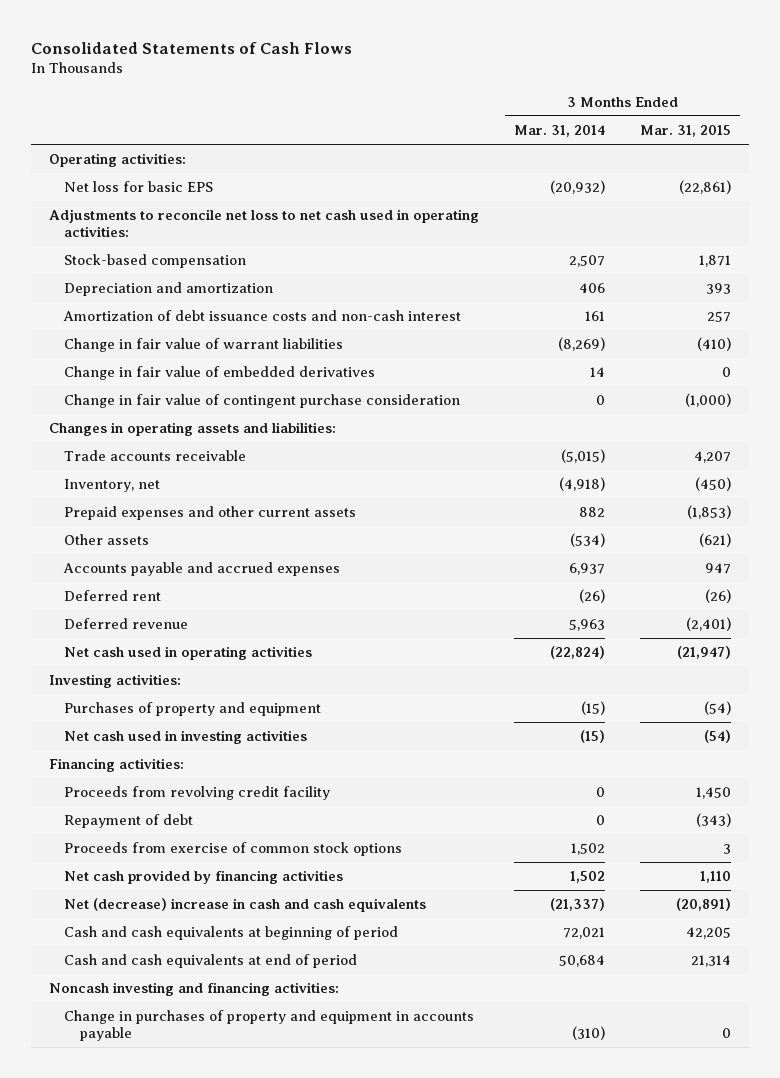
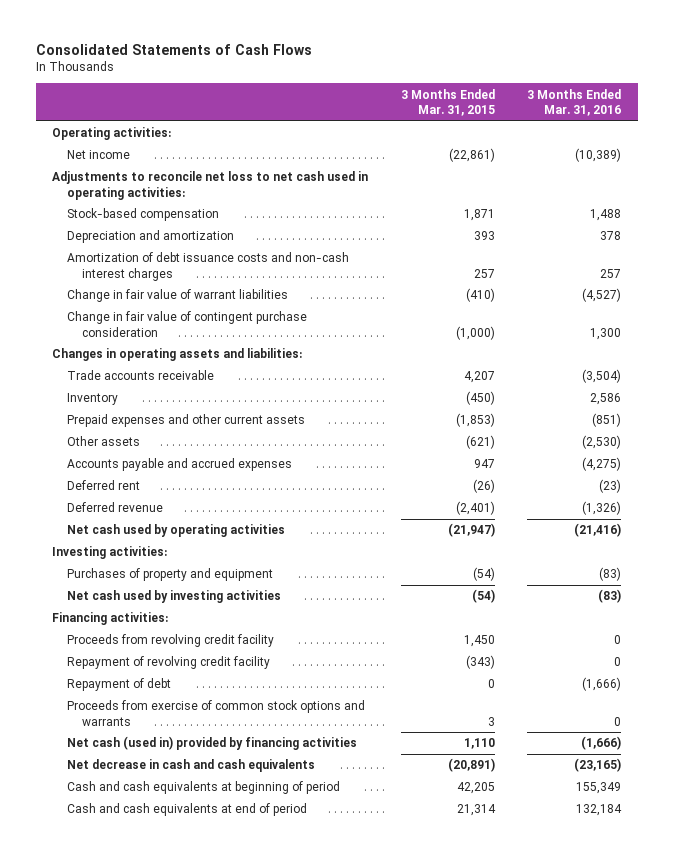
[514,124,606,137] Mar. 31, 2014 -> none
none -> [527,88,622,117] 3 Months Ended Mar. 31, 2016
[64,181,214,193] Net loss for basic EPS -> [67,150,131,160] Net income
[63,310,462,322] Amortization of debt issuance costs and non-cash interest -> [67,252,350,281] Amortization of debt issuance costs and non-cash interest charges
[64,366,376,381] Change in fair value of embedded derivatives -> none
[64,479,161,493] Inventory, net -> [67,393,119,406] Inventory
[64,646,313,661] Net cash used in operating activities -> [67,524,286,538] Net cash used by operating activities
[64,730,308,745] Net cash used in investing activities -> [67,590,282,604] Net cash used by investing activities
none -> [67,656,271,670] Repayment of revolving credit facility
[696,813,732,828] (343) -> [487,679,495,689] 0
[64,842,403,857] Proceeds from exercise of common stock options -> [67,700,366,726] Proceeds from exercise of common stock options and warrants
[64,870,344,885] Net cash provided by financing activities -> [67,736,358,751] Net cash (used in) provided by financing activities
[64,898,427,913] Net (decrease) increase in cash and cash equivalents -> [67,759,316,773] Net decrease in cash and cash equivalents
[48,982,339,997] Noncash investing and financing activities: -> none
[64,1010,475,1041] Change in purchases of property and equipment in accounts payable -> none

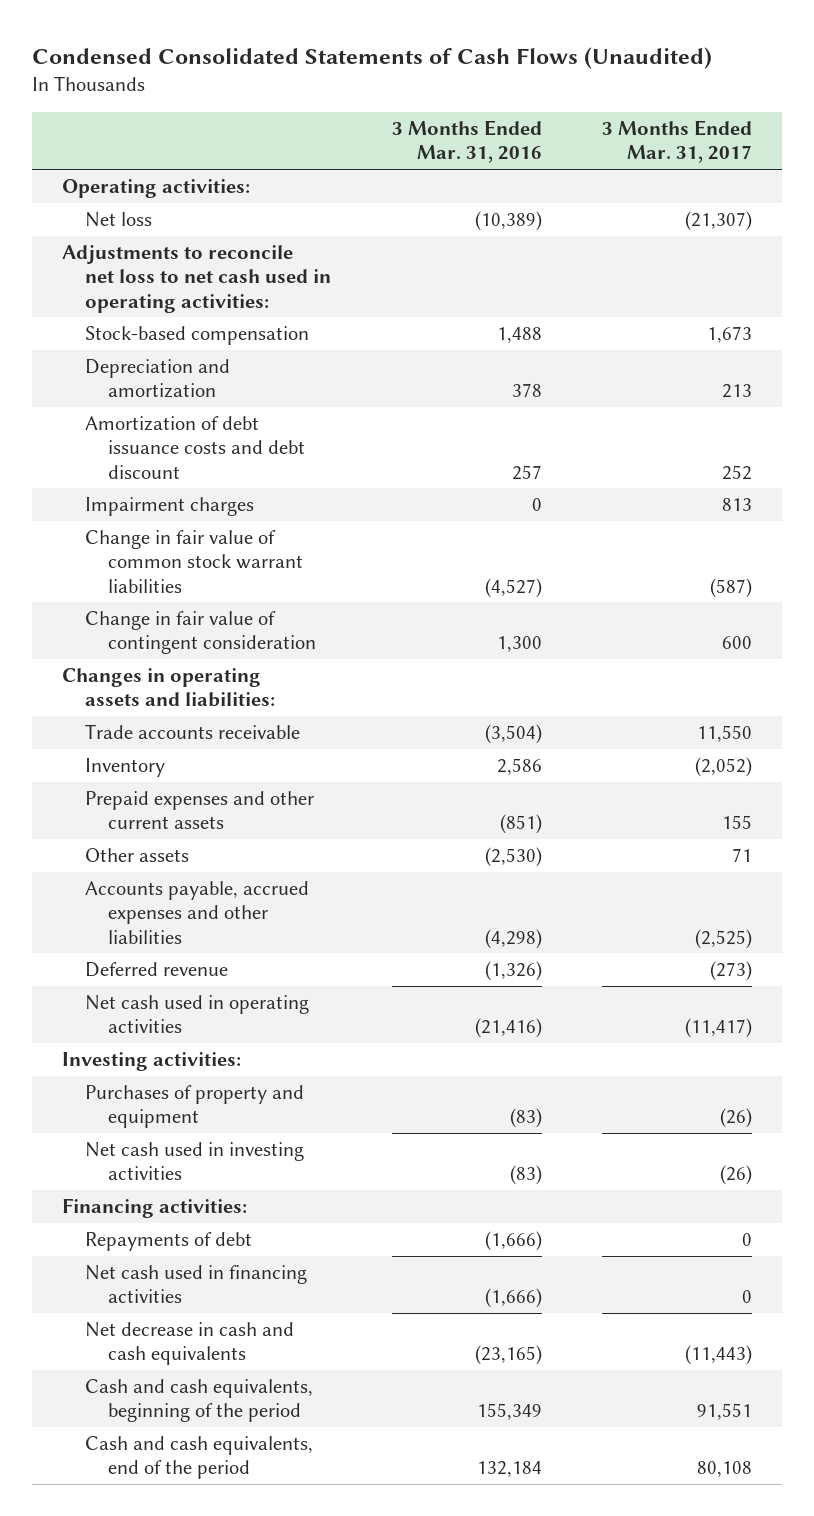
[36,43,313,55] Consolidated Statements of Cash Flows -> [32,46,713,69] Condensed Consolidated Statements of Cash Flows (Unaudited)
[400,88,495,117] 3 Months Ended Mar. 31, 2015 -> none
none -> [602,120,753,164] 3 Months Ended Mar. 31, 2017
[67,150,131,160] Net income -> [85,212,153,228] Net loss
[67,252,350,281] Amortization of debt issuance costs and non-cash interest charges -> [85,416,305,479] Amortization of debt issuance costs and debt discount
none -> [85,497,255,517] Impairment charges
[67,289,289,303] Change in fair value of warrant liabilities -> [85,530,303,593] Change in fair value of common stock warrant liabilities
[67,311,308,337] Change in fair value of contingent purchase consideration -> [85,611,316,655] Change in fair value of contingent consideration
[67,480,141,491] Deferred rent -> none
[67,458,293,472] Accounts payable and accrued expenses -> [85,881,310,944] Accounts payable, accrued expenses and other liabilities
[582,457,622,472] (4,275) -> [484,928,542,949] (4,298)
[67,524,286,538] Net cash used by operating activities -> [85,995,310,1034] Net cash used in operating activities
[67,590,282,604] Net cash used by investing activities -> [85,1142,305,1181] Net cash used in investing activities
[67,634,275,648] Proceeds from revolving credit facility -> none
[67,656,271,670] Repayment of revolving credit facility -> none
[67,700,366,726] Proceeds from exercise of common stock options and warrants -> none
[67,678,172,692] Repayment of debt -> [85,1232,253,1252] Repayments of debt
[67,736,358,751] Net cash (used in) provided by financing activities -> [85,1265,308,1304] Net cash used in financing activities
[67,781,341,795] Cash and cash equivalents at beginning of period -> [85,1379,314,1423] Cash and cash equivalents, beginning of the period
[67,803,308,817] Cash and cash equivalents at end of period -> [85,1436,314,1480] Cash and cash equivalents, end of the period

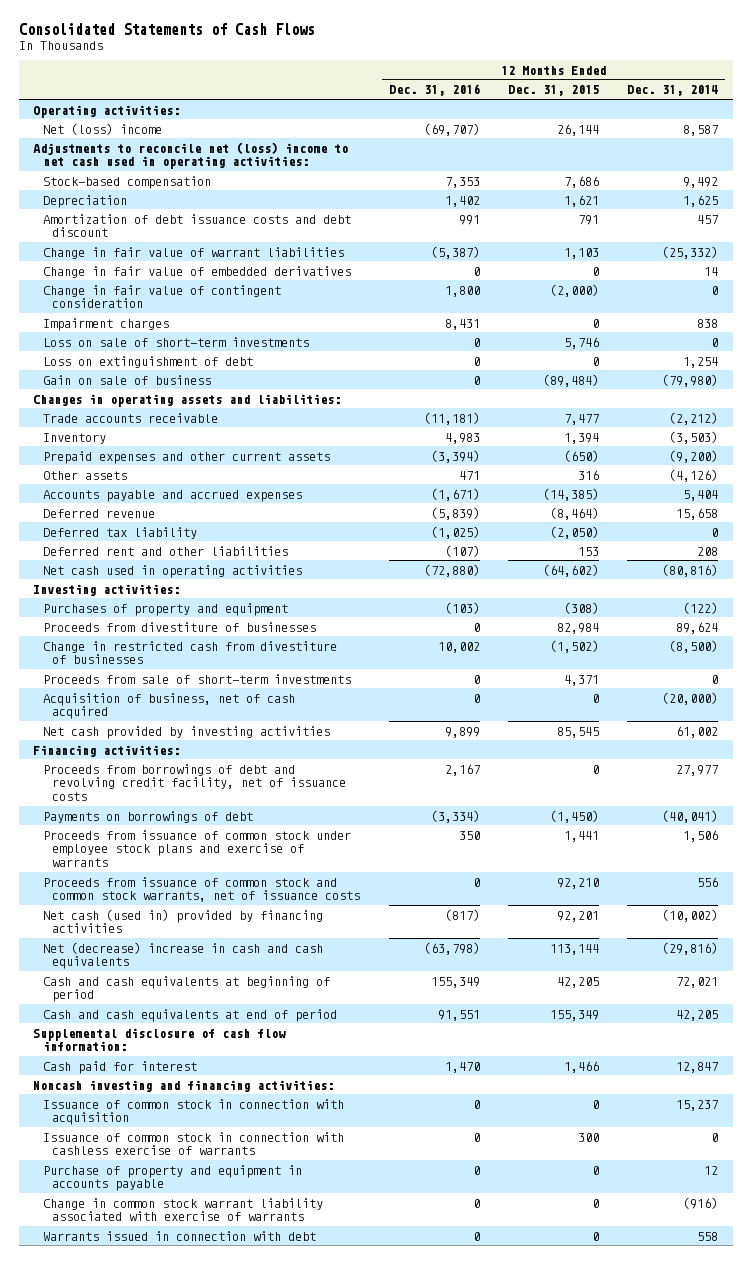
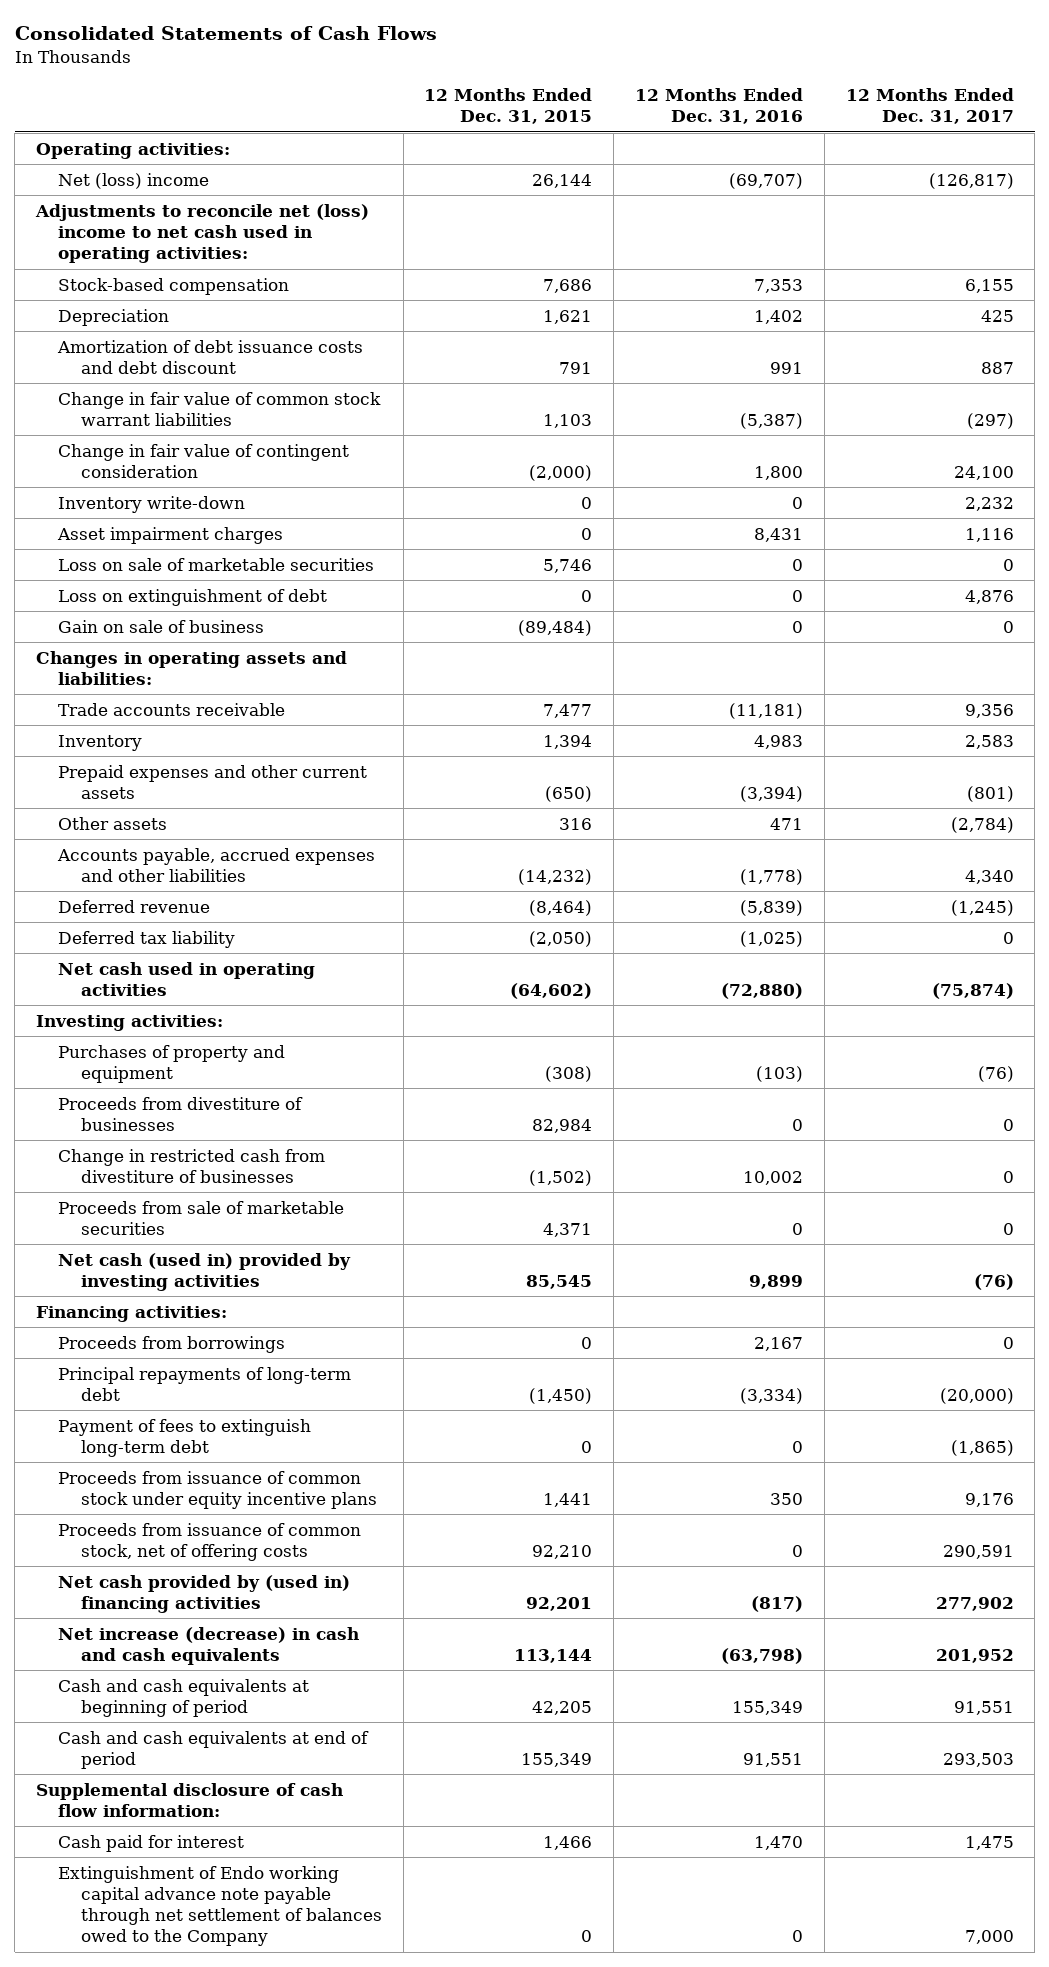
[627,85,719,97] Dec. 31, 2014 -> none
none -> [845,87,1014,124] 12 Months Ended Dec. 31, 2017
[42,265,351,278] Change in fair value of embedded derivatives -> none
[42,246,344,259] Change in fair value of warrant liabilities -> [58,391,382,426] Change in fair value of common stock warrant liabilities
none -> [58,495,246,513] Inventory write-down
[42,317,169,331] Impairment charges -> [57,526,284,544] Asset impairment charges
[42,336,309,347] Loss on sale of short-term investments -> [58,557,375,571] Loss on sale of marketable securities
[42,489,302,502] Accounts payable and accrued expenses -> [57,847,376,882] Accounts payable, accrued expenses and other liabilities
[430,487,480,501] (1,671) -> [739,868,803,885] (1,778)
[543,487,600,501] (14,385) -> [518,868,593,885] (14,232)
[42,545,288,556] Deferred rent and other liabilities -> none
[42,692,295,720] Acquisition of business, net of cash acquired -> none
[42,673,351,684] Proceeds from sale of short-term investments -> [58,1200,345,1235] Proceeds from sale of marketable securities
[42,725,330,739] Net cash provided by investing activities -> [58,1252,352,1291] Net cash (used in) provided by investing activities
[42,763,347,802] Proceeds from borrowings of debt and revolving credit facility, net of issuance costs -> [58,1335,286,1353] Proceeds from borrowings
[42,810,253,823] Payments on borrowings of debt -> [58,1366,352,1401] Principal repayments of long-term debt
none -> [58,1418,312,1457] Payment of fees to extinguish long-term debt
[42,829,351,868] Proceeds from issuance of common stock under employee stock plans and exercise of warrants -> [58,1470,377,1509] Proceeds from issuance of common stock under equity incentive plans
[42,876,361,903] Proceeds from issuance of common stock and common stock warrants, net of issuance costs -> [58,1522,362,1561] Proceeds from issuance of common stock, net of offering costs
[42,908,323,934] Net cash (used in) provided by financing activities -> [58,1574,351,1613] Net cash provided by (used in) financing activities
[42,941,323,970] Net (decrease) increase in cash and cash equivalents -> [58,1626,360,1665] Net increase (decrease) in cash and cash equivalents
[32,1079,334,1092] Noncash investing and financing activities: -> none
[42,1098,344,1126] Issuance of common stock in connection with acquisition -> none
[42,1131,344,1156] Issuance of common stock in connection with cashless exercise of warrants -> none
[42,1197,323,1222] Change in common stock warrant liability associated with exercise of warrants -> none
[42,1230,316,1241] Warrants issued in connection with debt -> none
[42,1164,302,1192] Purchase of property and equipment in accounts payable -> [58,1865,382,1947] Extinguishment of Endo working capital advance note payable through net settlement of balances owed to the Company

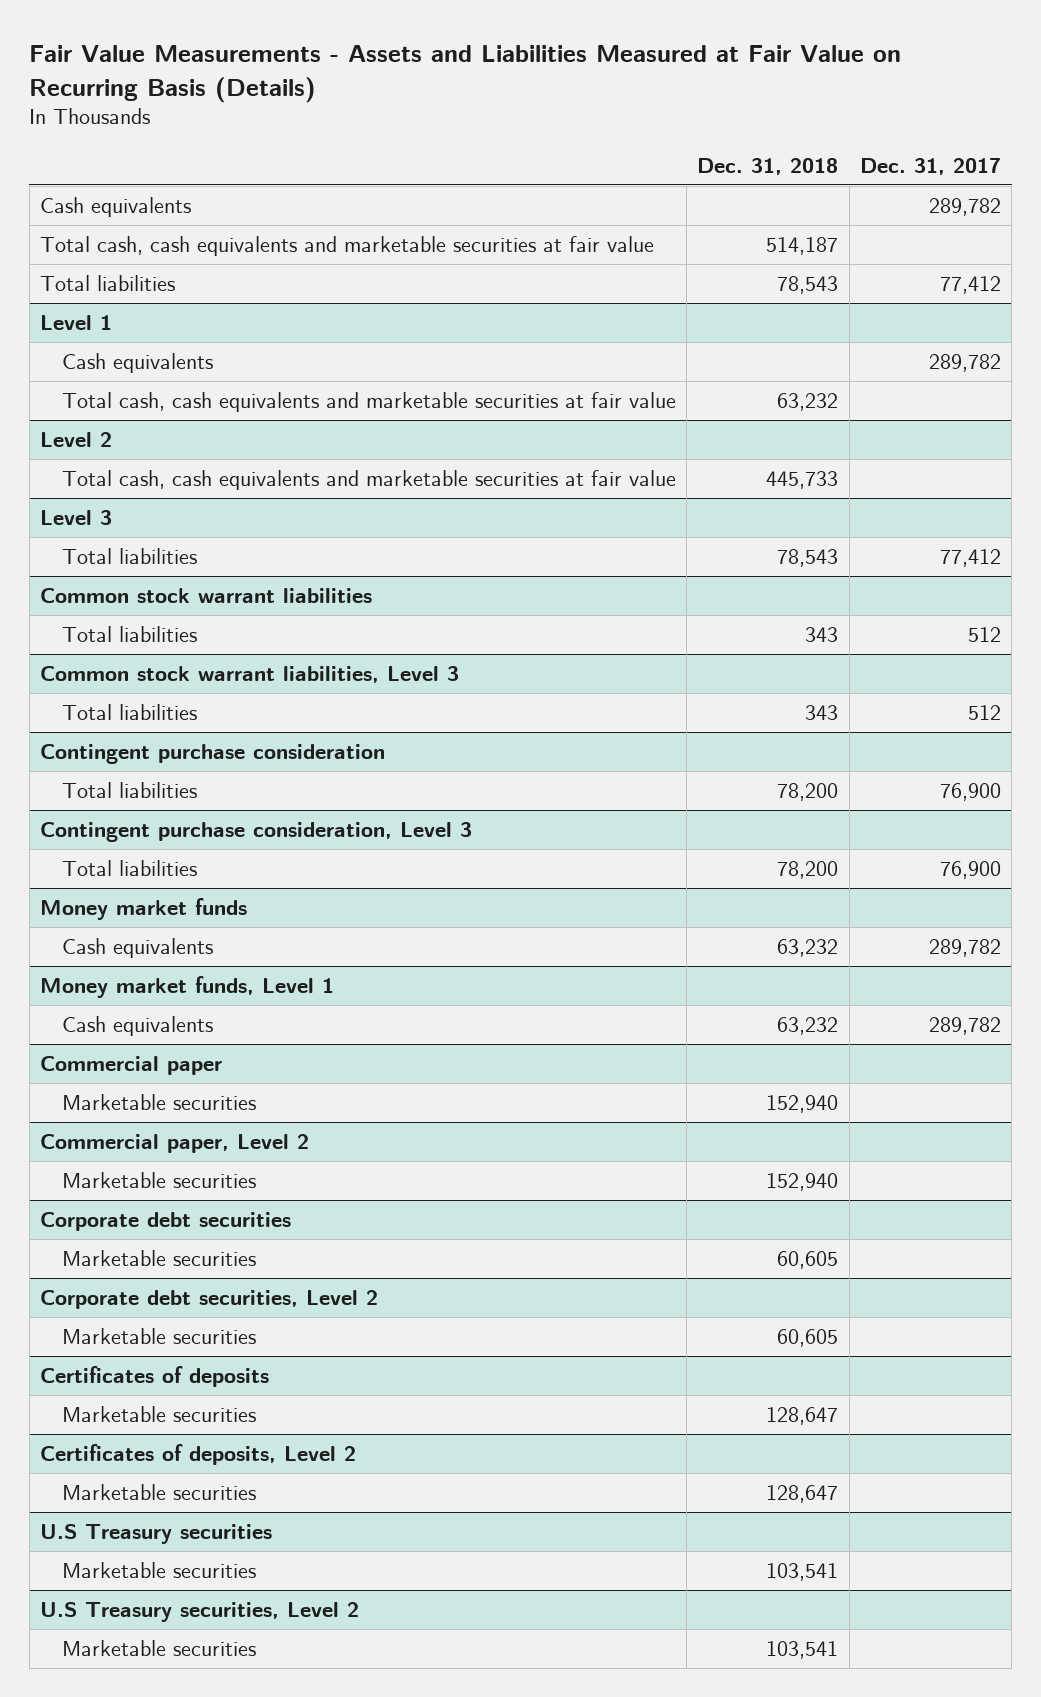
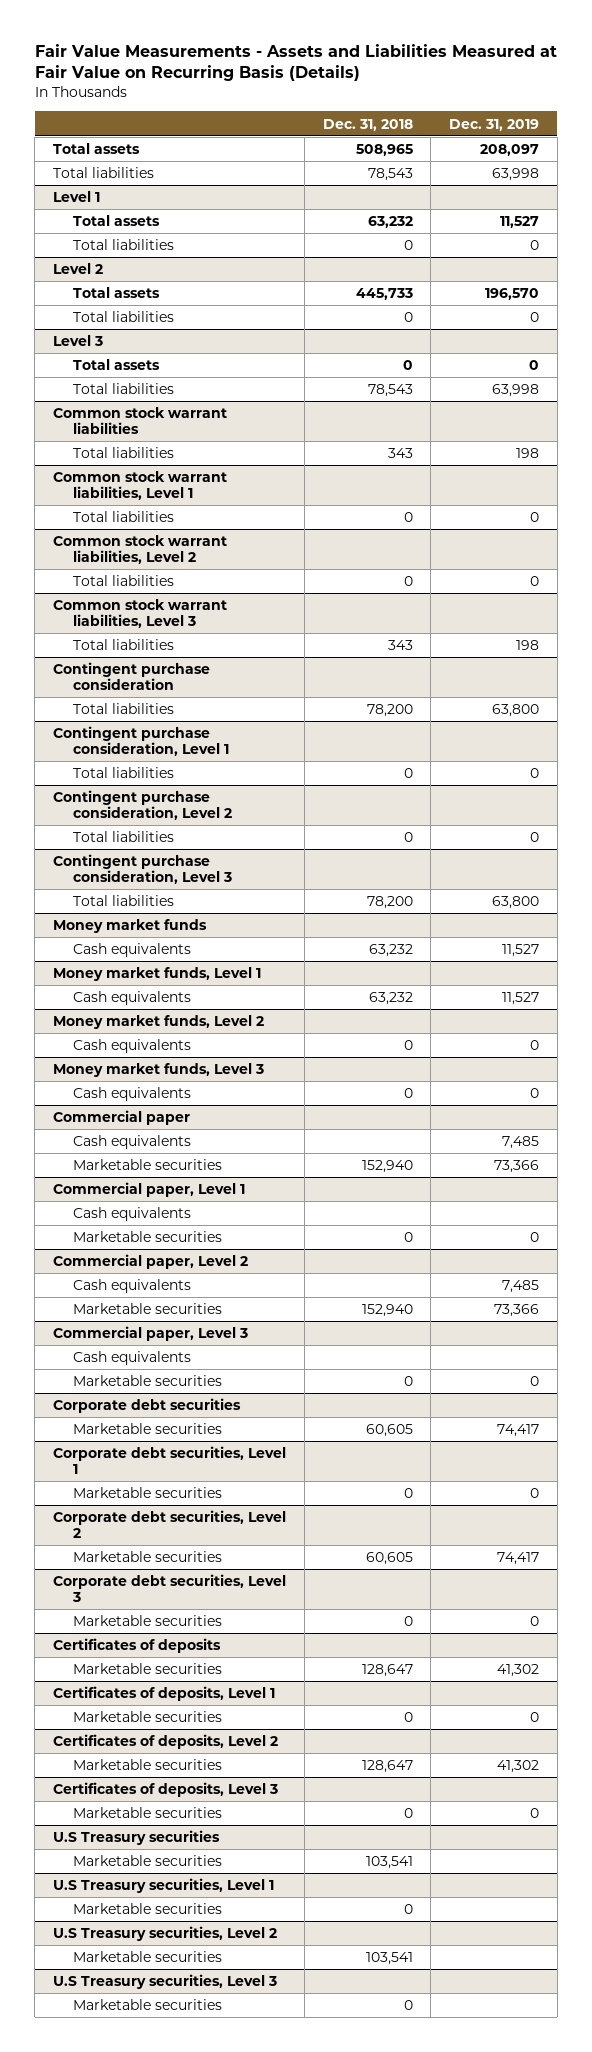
[860,157,1002,175] Dec. 31, 2017 -> none
none -> [449,118,540,131] Dec. 31, 2019
[40,196,192,217] Cash equivalents -> none
[40,235,655,256] Total cash, cash equivalents and marketable securities at fair value -> none
none -> [53,143,141,155] Total assets
[61,352,213,373] Cash equivalents -> none
[61,391,676,412] Total cash, cash equivalents and marketable securities at fair value -> [73,215,161,227] Total assets
none -> [73,239,175,251] Total liabilities
[61,469,676,490] Total cash, cash equivalents and marketable securities at fair value -> [73,287,161,299] Total assets
none -> [73,311,175,323] Total liabilities
none -> [73,359,161,371] Total assets
none -> [53,471,228,501] Common stock warrant liabilities, Level 1
none -> [73,511,175,523] Total liabilities
none -> [53,535,228,565] Common stock warrant liabilities, Level 2
none -> [73,575,175,587] Total liabilities
none -> [53,726,230,757] Contingent purchase consideration, Level 1
none -> [73,767,175,779] Total liabilities
none -> [53,790,233,821] Contingent purchase consideration, Level 2
none -> [73,831,175,843] Total liabilities
none -> [53,1015,265,1030] Money market funds, Level 2
none -> [73,1039,192,1054] Cash equivalents
none -> [53,1063,265,1078] Money market funds, Level 3
none -> [73,1087,192,1102] Cash equivalents
none -> [73,1135,192,1150] Cash equivalents
none -> [53,1182,246,1198] Commercial paper, Level 1
none -> [73,1207,192,1222] Cash equivalents
none -> [73,1231,223,1243] Marketable securities
none -> [73,1279,192,1294] Cash equivalents
none -> [53,1326,249,1342] Commercial paper, Level 3
none -> [73,1351,192,1366] Cash equivalents
none -> [73,1375,223,1387] Marketable securities
none -> [53,1446,287,1475] Corporate debt securities, Level 1
none -> [73,1487,223,1499] Marketable securities
none -> [53,1574,287,1603] Corporate debt securities, Level 3
none -> [73,1615,223,1627] Marketable securities
none -> [53,1686,276,1702] Certificates of deposits, Level 1
none -> [73,1711,223,1723] Marketable securities
none -> [53,1782,279,1798] Certificates of deposits, Level 3
none -> [73,1807,223,1819] Marketable securities
none -> [53,1878,275,1894] U.S Treasury securities, Level 1
none -> [73,1903,223,1915] Marketable securities
none -> [53,1974,278,1990] U.S Treasury securities, Level 3
none -> [73,1999,223,2011] Marketable securities

